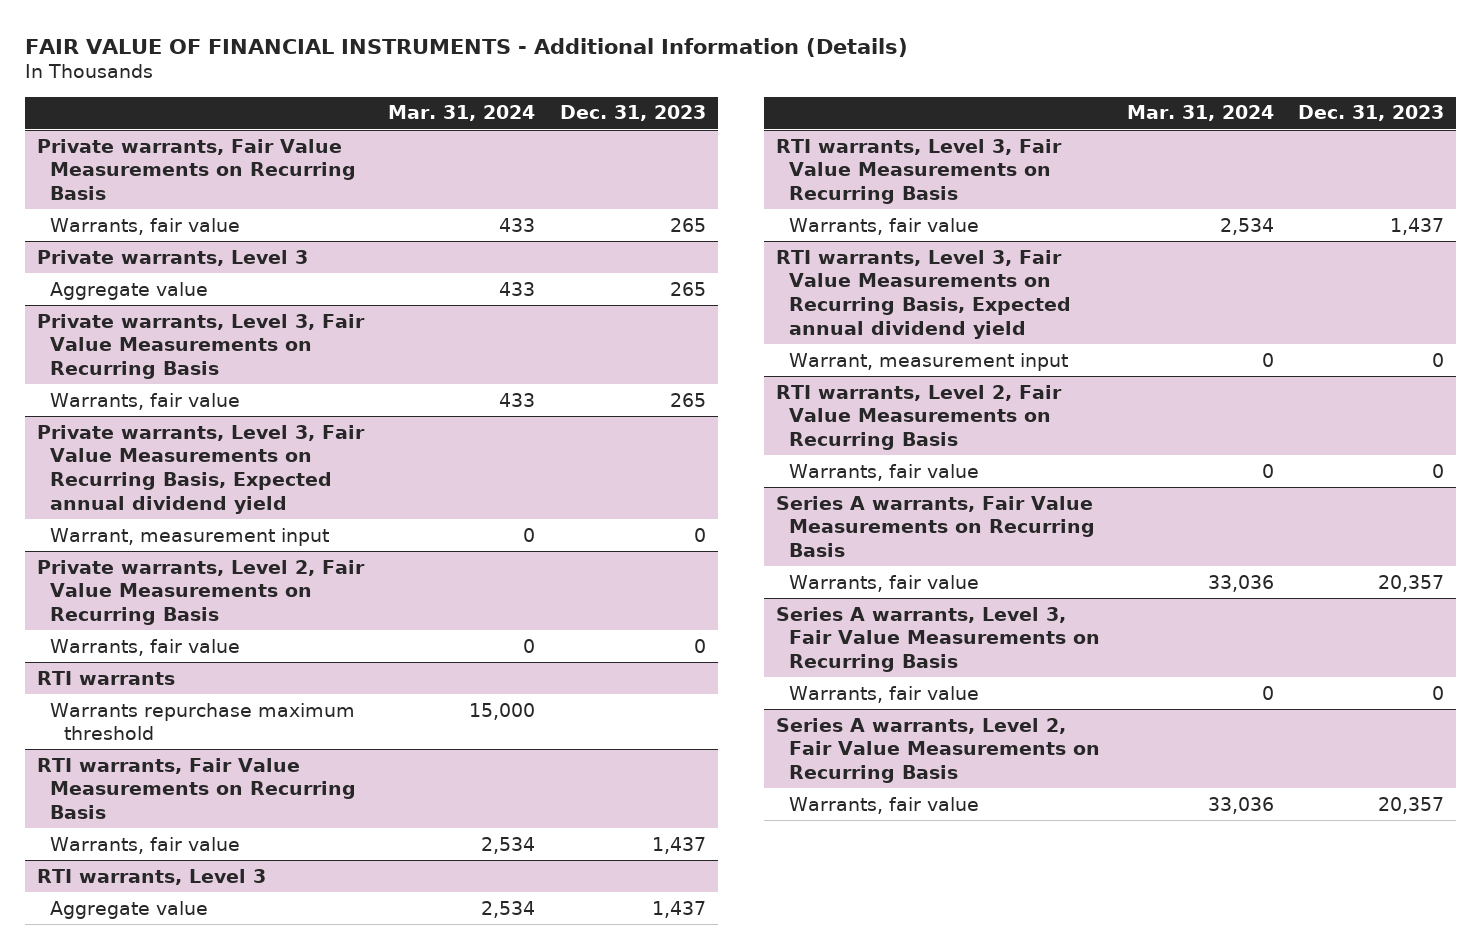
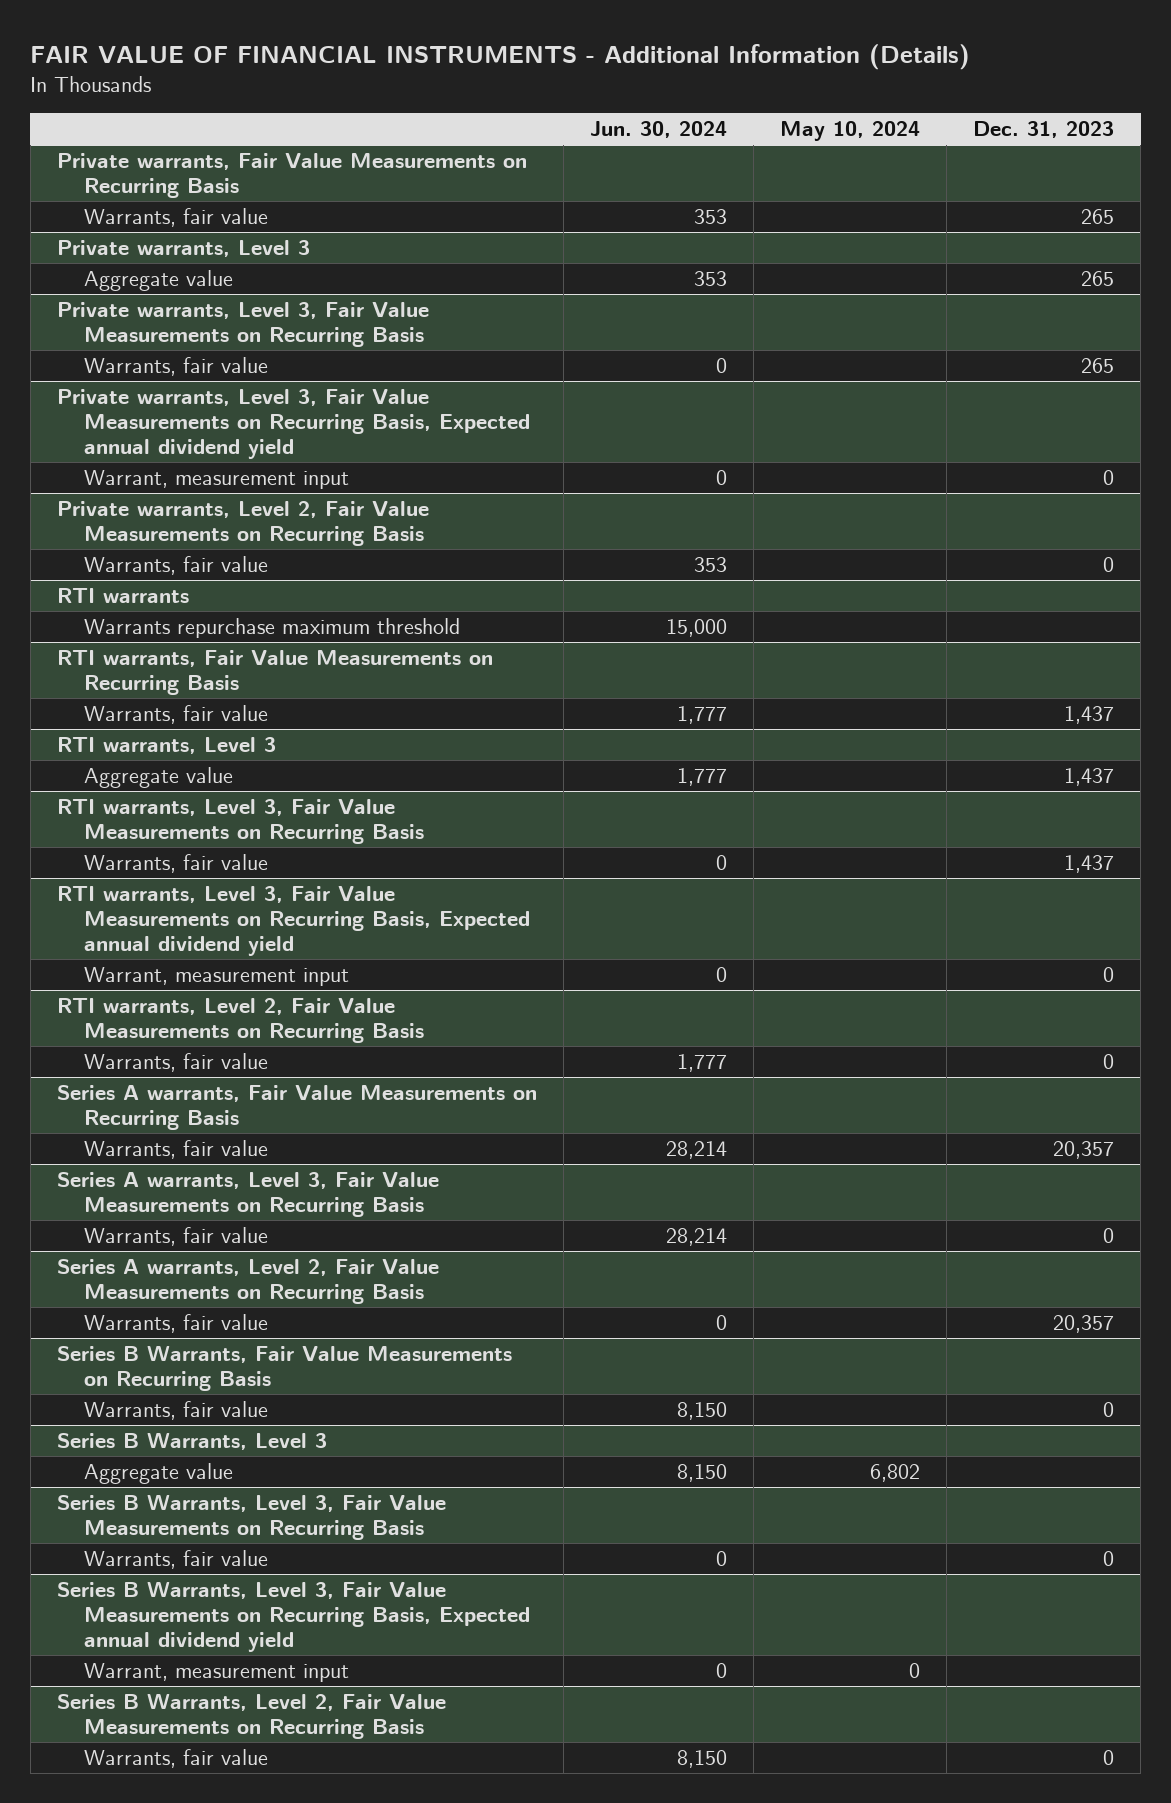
[388,105,536,122] Mar. 31, 2024 -> none
none -> [589,121,727,139] Jun. 30, 2024
none -> [780,121,921,142] May 10, 2024
none -> [56,1345,512,1391] Series B Warrants, Fair Value Measurements on Recurring Basis
none -> [83,1400,268,1420] Warrants, fair value
none -> [56,1432,327,1450] Series B Warrants, Level 3
none -> [83,1462,233,1484] Aggregate value
none -> [56,1494,446,1540] Series B Warrants, Level 3, Fair Value Measurements on Recurring Basis
none -> [83,1549,268,1569] Warrants, fair value
none -> [56,1581,530,1652] Series B Warrants, Level 3, Fair Value Measurements on Recurring Basis, Expected annual dividend yield
none -> [83,1662,349,1682] Warrant, measurement input
none -> [56,1693,446,1739] Series B Warrants, Level 2, Fair Value Measurements on Recurring Basis
none -> [83,1748,268,1768] Warrants, fair value

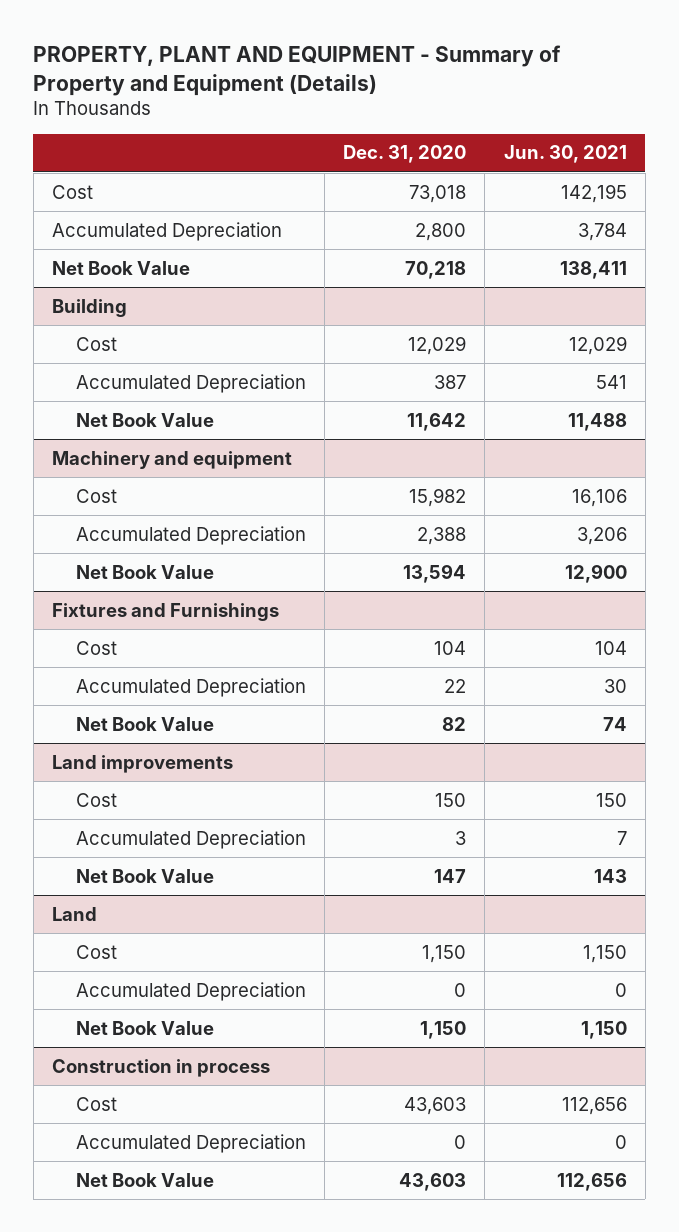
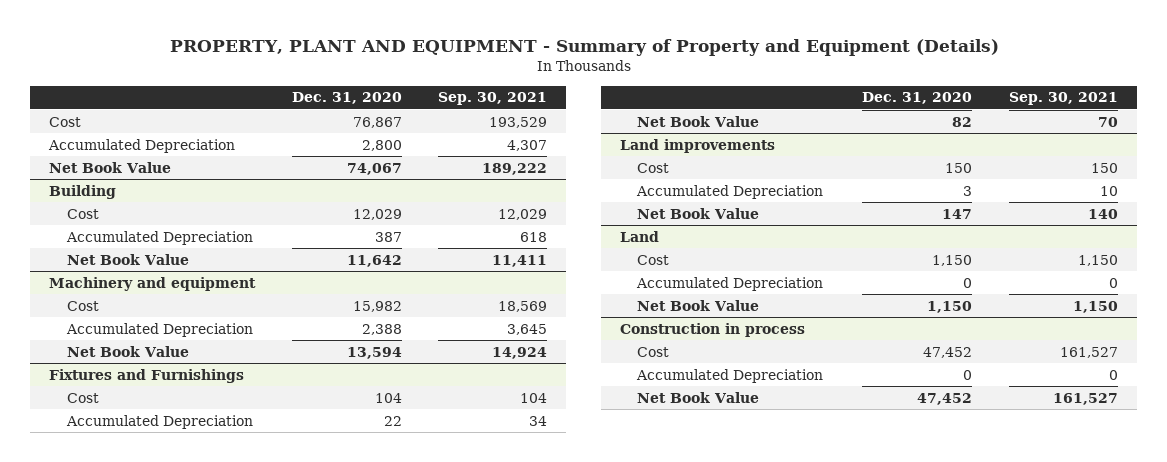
[503,145,627,164] Jun. 30, 2021 -> none
none -> [438,92,548,106] Sep. 30, 2021
[409,184,467,203] 73,018 -> [352,116,402,128] 76,867
[405,260,467,279] 70,218 -> [346,162,402,175] 74,067
[404,1096,467,1115] 43,603 -> [923,346,973,358] 47,452
[399,1172,467,1191] 43,603 -> [917,392,973,405] 47,452

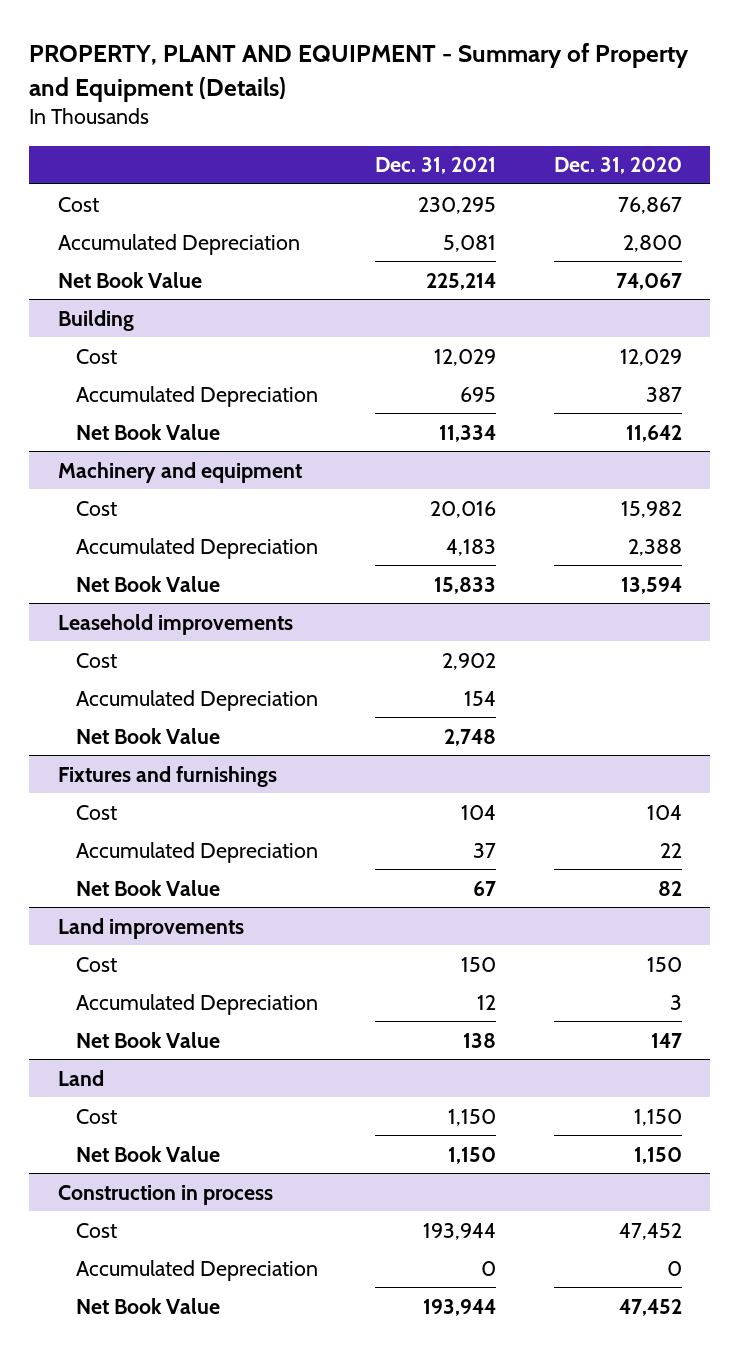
[438,92,548,106] Sep. 30, 2021 -> none
none -> [375,157,497,175] Dec. 31, 2021
none -> [57,613,293,635] Leasehold improvements
none -> [76,652,118,668] Cost
none -> [76,689,319,711] Accumulated Depreciation
none -> [76,727,221,744] Net Book Value
[48,368,244,383] Fixtures and Furnishings -> [57,765,277,787] Fixtures and furnishings
[636,276,824,291] Accumulated Depreciation -> none

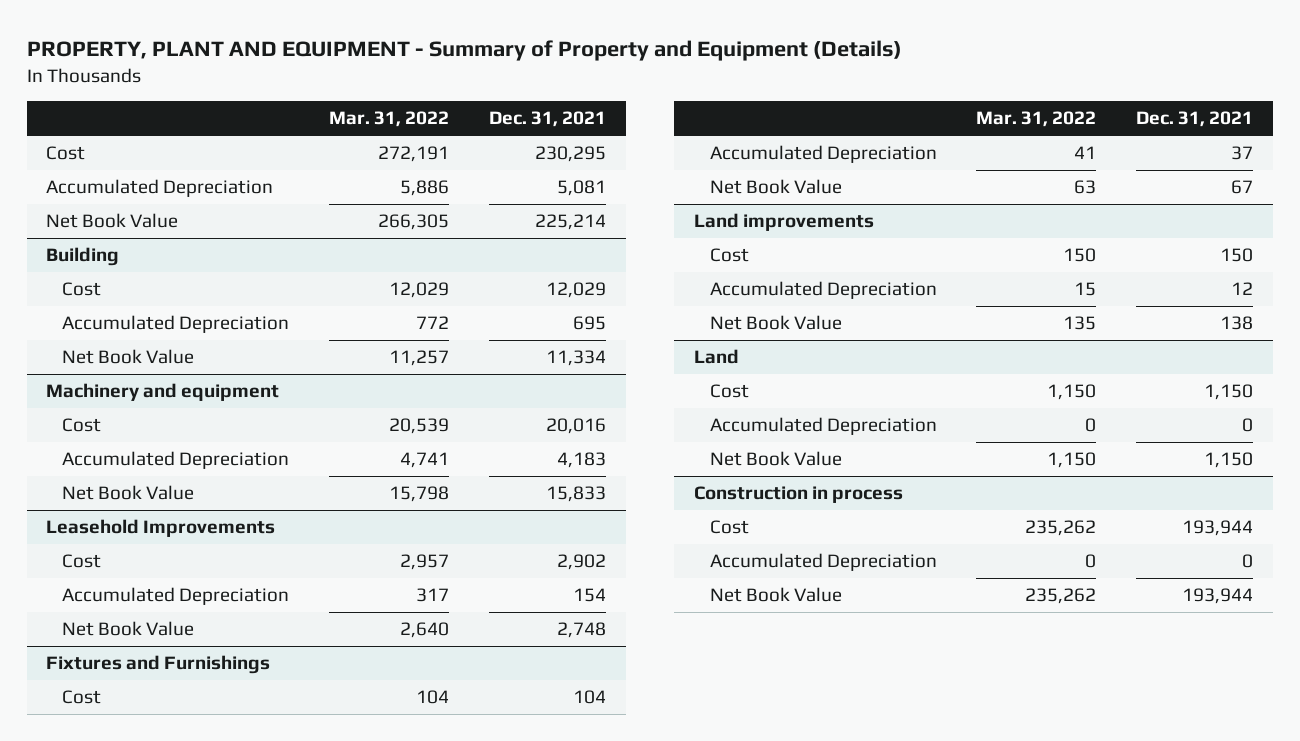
[553,157,682,175] Dec. 31, 2020 -> none
none -> [329,111,450,128] Mar. 31, 2022
[57,613,293,635] Leasehold improvements -> [46,519,276,538] Leasehold Improvements
[57,765,277,787] Fixtures and furnishings -> [46,655,271,675] Fixtures and Furnishings
none -> [709,417,937,436] Accumulated Depreciation

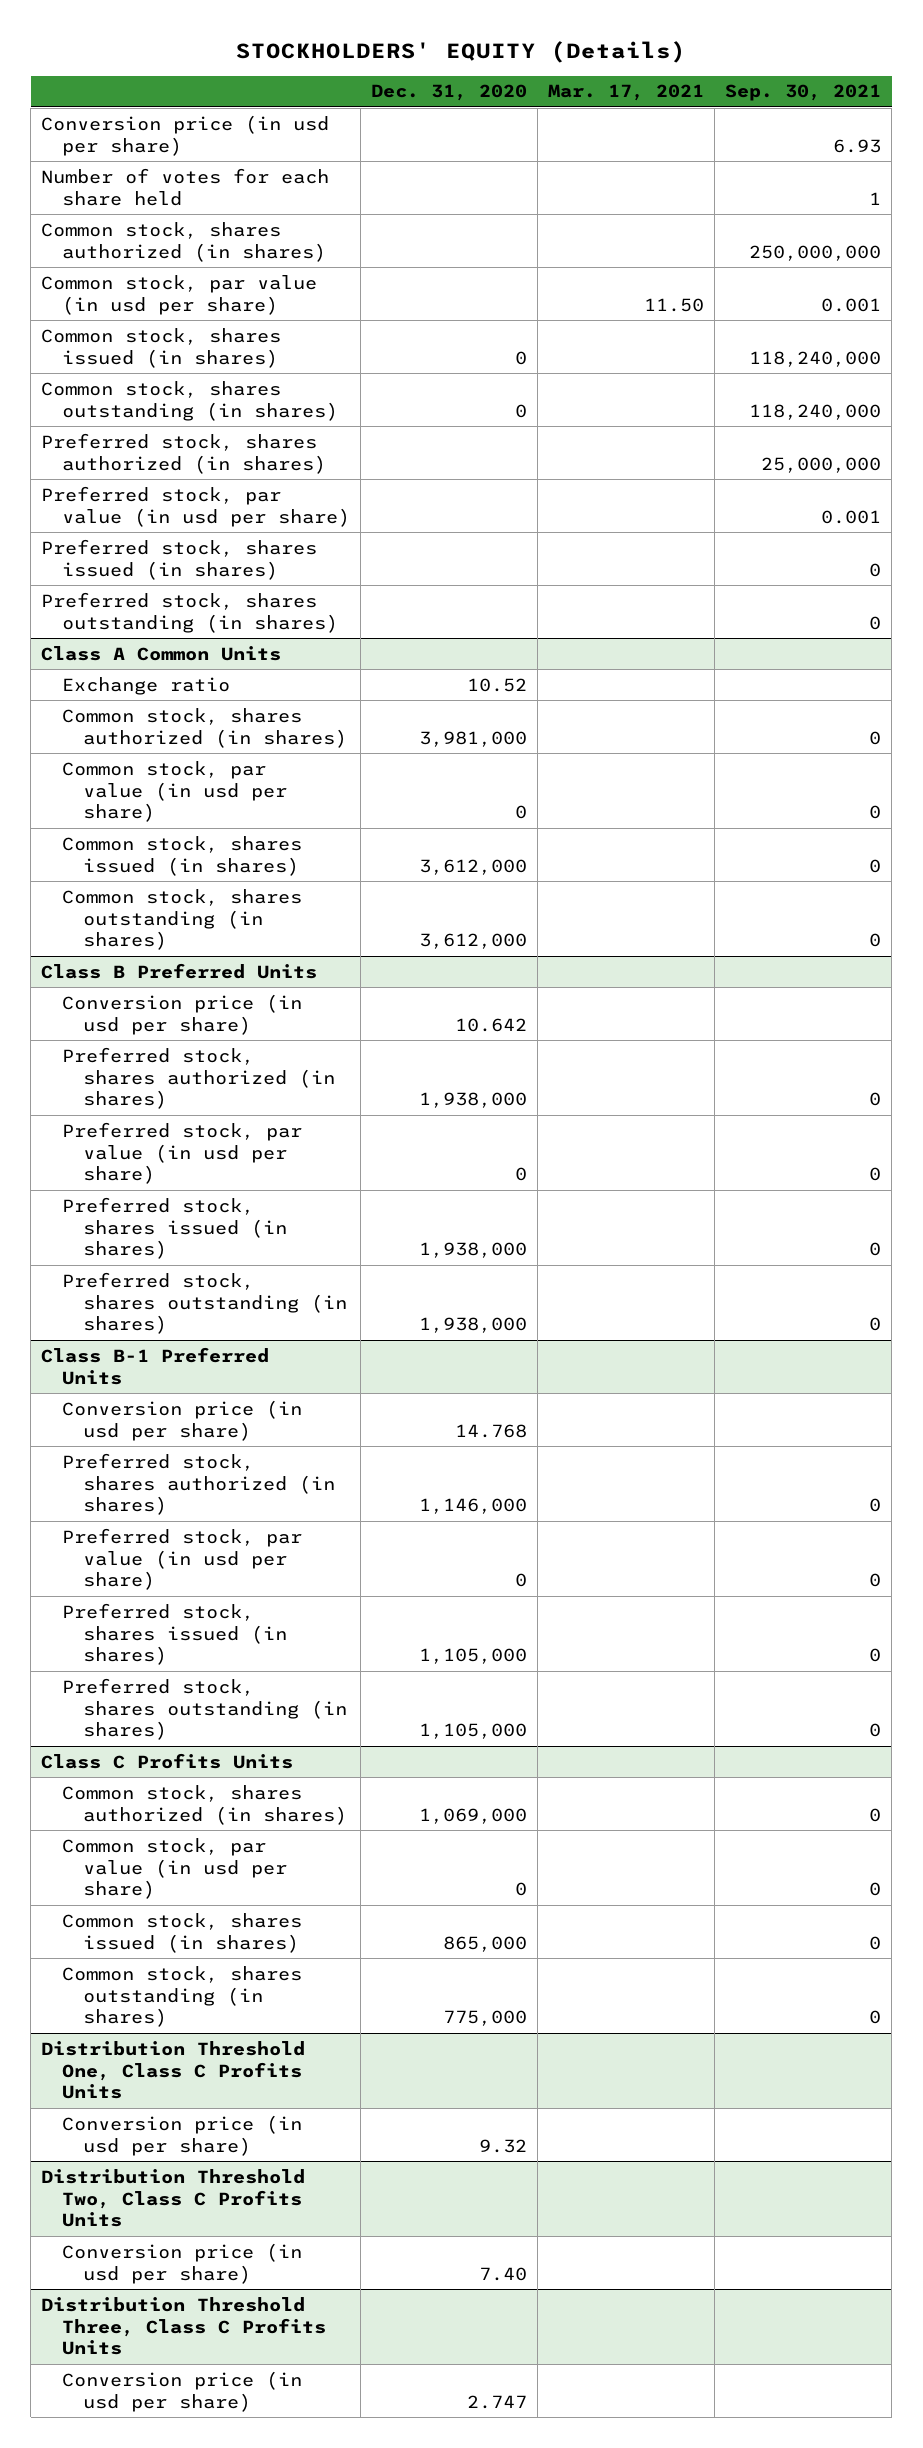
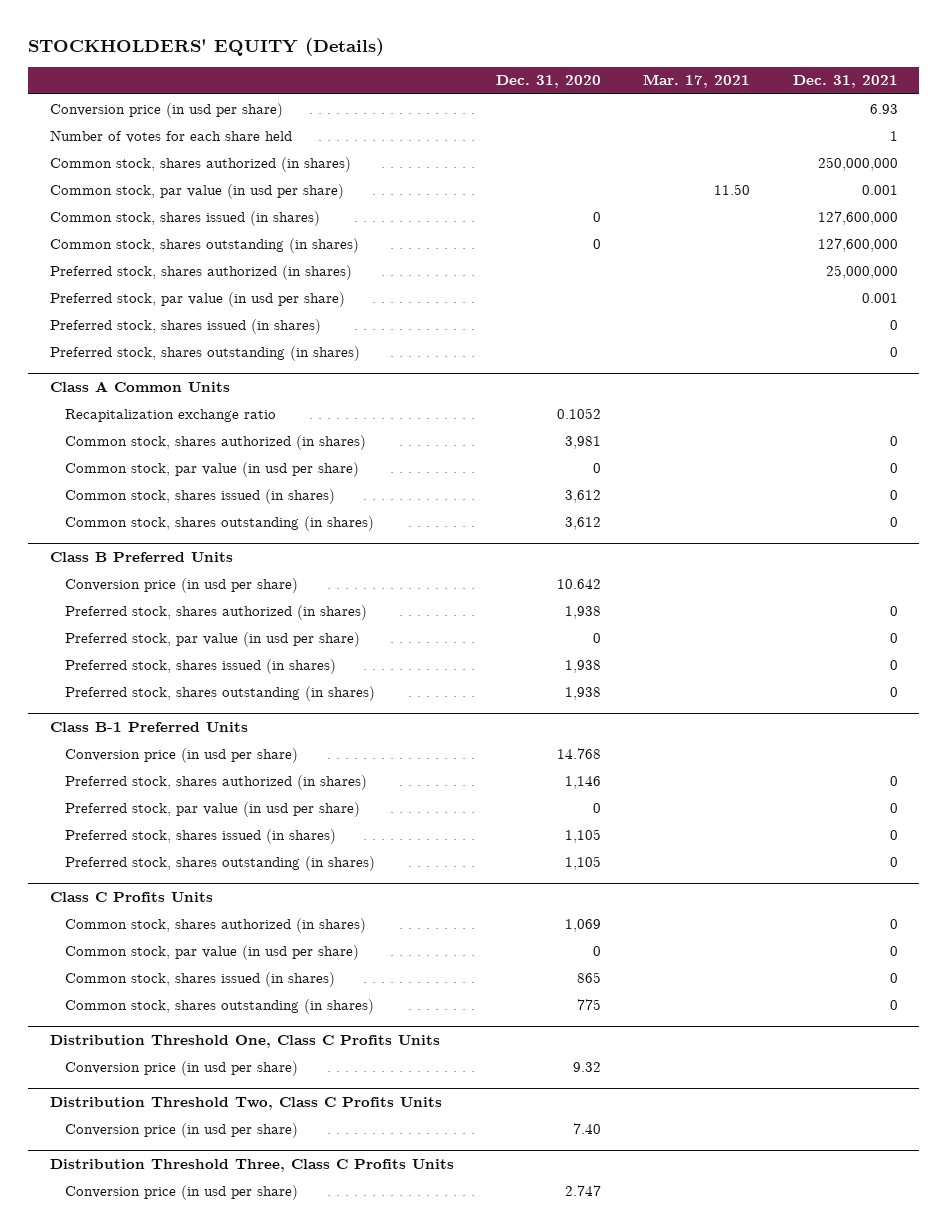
[725,84,882,102] Sep. 30, 2021 -> none
none -> [792,75,898,89] Dec. 31, 2021
[62,676,231,695] Exchange ratio -> [65,408,277,422] Recapitalization exchange ratio
[467,677,528,692] 10.52 -> [556,407,601,419] 0.1052
[419,730,528,747] 3,981,000 -> [564,435,601,449] 3,981
[419,858,528,875] 3,612,000 -> [564,489,601,503] 3,612
[419,933,528,950] 3,612,000 -> [564,516,601,530] 3,612
[419,1092,528,1109] 1,938,000 -> [564,605,601,619] 1,938
[419,1242,528,1259] 1,938,000 -> [564,659,601,673] 1,938
[419,1317,528,1334] 1,938,000 -> [564,686,601,700] 1,938
[419,1498,528,1515] 1,146,000 -> [564,775,601,789] 1,146
[419,1648,528,1665] 1,105,000 -> [564,828,601,843] 1,105
[419,1723,528,1740] 1,105,000 -> [564,855,601,870] 1,105
[419,1807,528,1824] 1,069,000 -> [564,918,601,932] 1,069
[443,1935,528,1952] 865,000 -> [576,971,601,983] 865
[443,2010,528,2027] 775,000 -> [576,998,601,1010] 775

